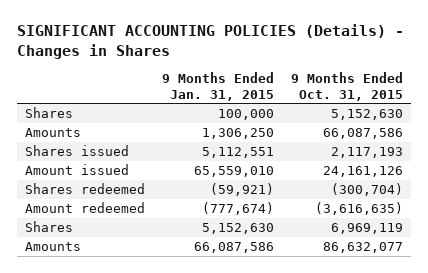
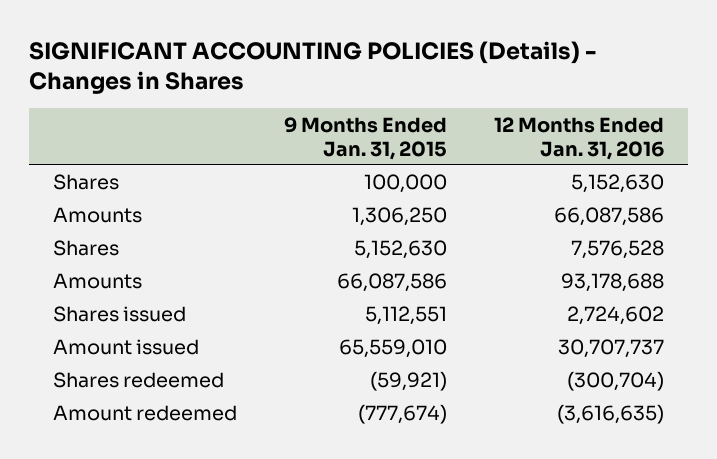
[290,72,403,101] 9 Months Ended Oct. 31, 2015 -> none
none -> [494,116,665,160] 12 Months Ended Jan. 31, 2016
[24,221,73,233] Shares -> [52,240,119,257] Shares
[24,242,81,252] Amounts -> [52,273,142,290] Amounts

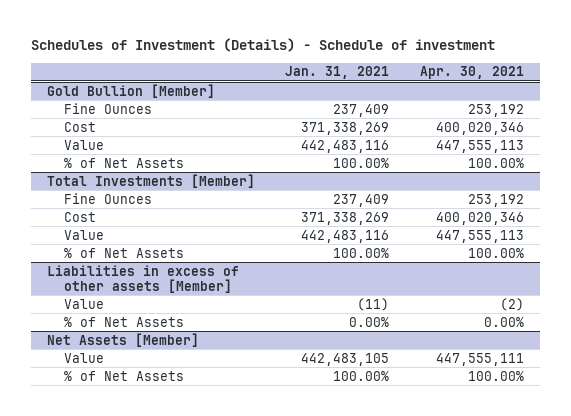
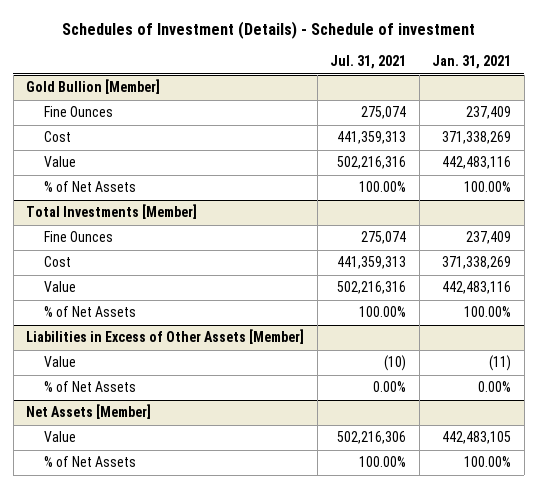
[420,66,525,80] Apr. 30, 2021 -> none
none -> [330,55,407,70] Jul. 31, 2021
[46,264,239,293] Liabilities in excess of other assets [Member] -> [26,329,305,345] Liabilities in Excess of Other Assets [Member]

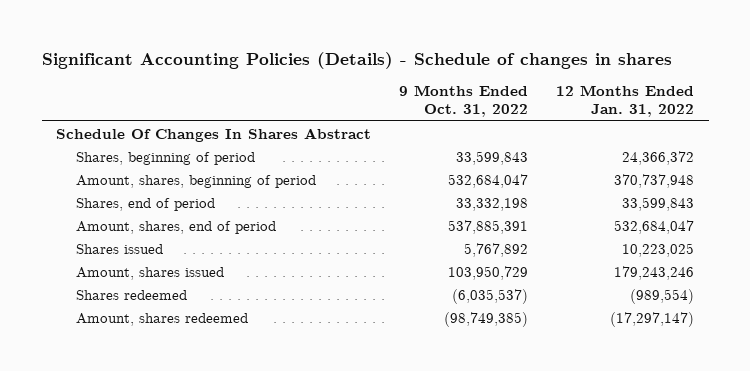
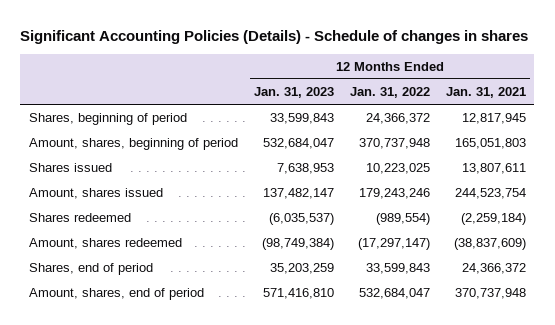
[399,85,529,118] 9 Months Ended Oct. 31, 2022 -> none
none -> [253,87,334,99] Jan. 31, 2023
none -> [446,87,527,99] Jan. 31, 2021
[55,127,371,142] Schedule Of Changes In Shares Abstract -> none
[76,197,216,211] Shares, end of period -> [28,263,153,276] Shares, end of period
[76,220,277,234] Amount, shares, end of period -> [28,288,204,301] Amount, shares, end of period

